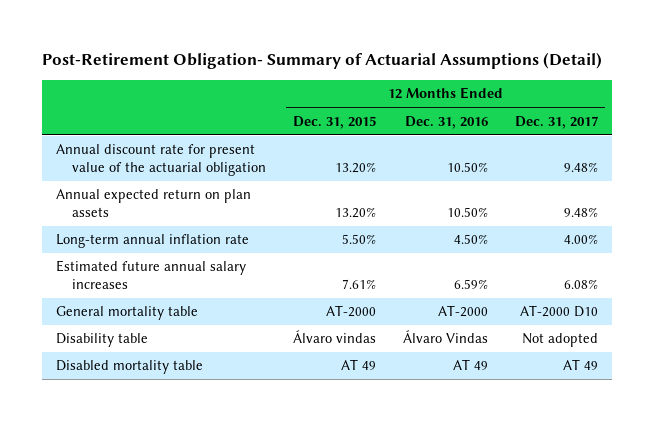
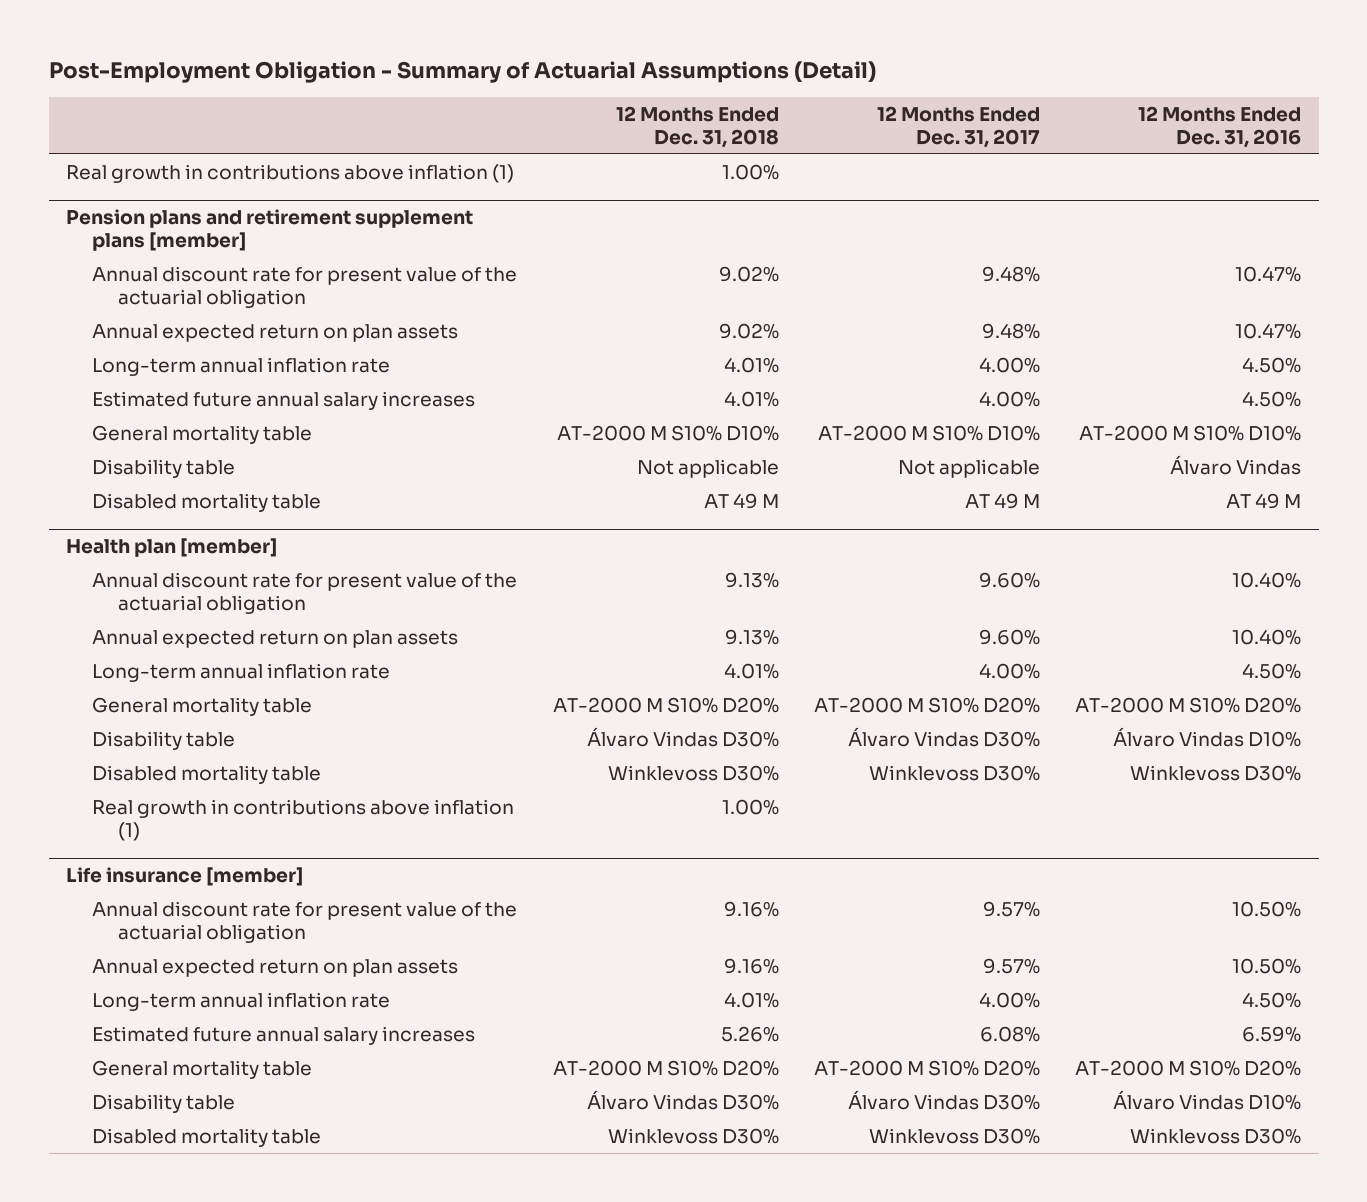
[42,52,603,70] Post-Retirement Obligation- Summary of Actuarial Assumptions (Detail) -> [48,61,876,84] Post-Employment Obligation - Summary of Actuarial Assumptions (Detail)
[293,115,377,129] Dec. 31, 2015 -> none
none -> [615,106,779,148] 12 Months Ended Dec. 31, 2018
none -> [66,163,515,183] Real growth in contributions above inflation (1)
none -> [66,209,474,252] Pension plans and retirement supplement plans [member]
[447,161,489,172] 10.50% -> [1235,265,1302,282] 10.47%
[447,206,489,217] 10.50% -> [1235,322,1302,339] 10.47%
none -> [92,390,476,410] Estimated future annual salary increases
none -> [92,424,313,444] General mortality table
none -> [92,458,236,478] Disability table
none -> [92,492,322,512] Disabled mortality table
none -> [66,538,278,558] Health plan [member]
none -> [92,571,518,614] Annual discount rate for present value of the actuarial obligation
none -> [92,629,459,648] Annual expected return on plan assets
none -> [92,662,391,682] Long-term annual inflation rate
none -> [92,696,313,716] General mortality table
none -> [92,730,236,750] Disability table
none -> [92,764,322,784] Disabled mortality table
none -> [92,798,515,841] Real growth in contributions above inflation (1)
none -> [66,867,304,887] Life insurance [member]
none -> [92,900,518,943] Annual discount rate for present value of the actuarial obligation
none -> [92,958,459,977] Annual expected return on plan assets
none -> [92,991,391,1011] Long-term annual inflation rate
[438,305,489,318] AT-2000 -> [1075,1059,1302,1076] AT-2000 M S10% D20%
[520,305,599,318] AT-2000 D10 -> [813,1059,1040,1076] AT-2000 M S10% D20%
[403,330,489,344] Álvaro Vindas -> [1113,1089,1302,1110] Álvaro Vindas D10%
[522,333,599,348] Not adopted -> [847,1089,1040,1110] Álvaro Vindas D30%
[453,359,489,371] AT 49 -> [1130,1127,1302,1144] Winklevoss D30%
[563,359,599,371] AT 49 -> [868,1127,1040,1144] Winklevoss D30%

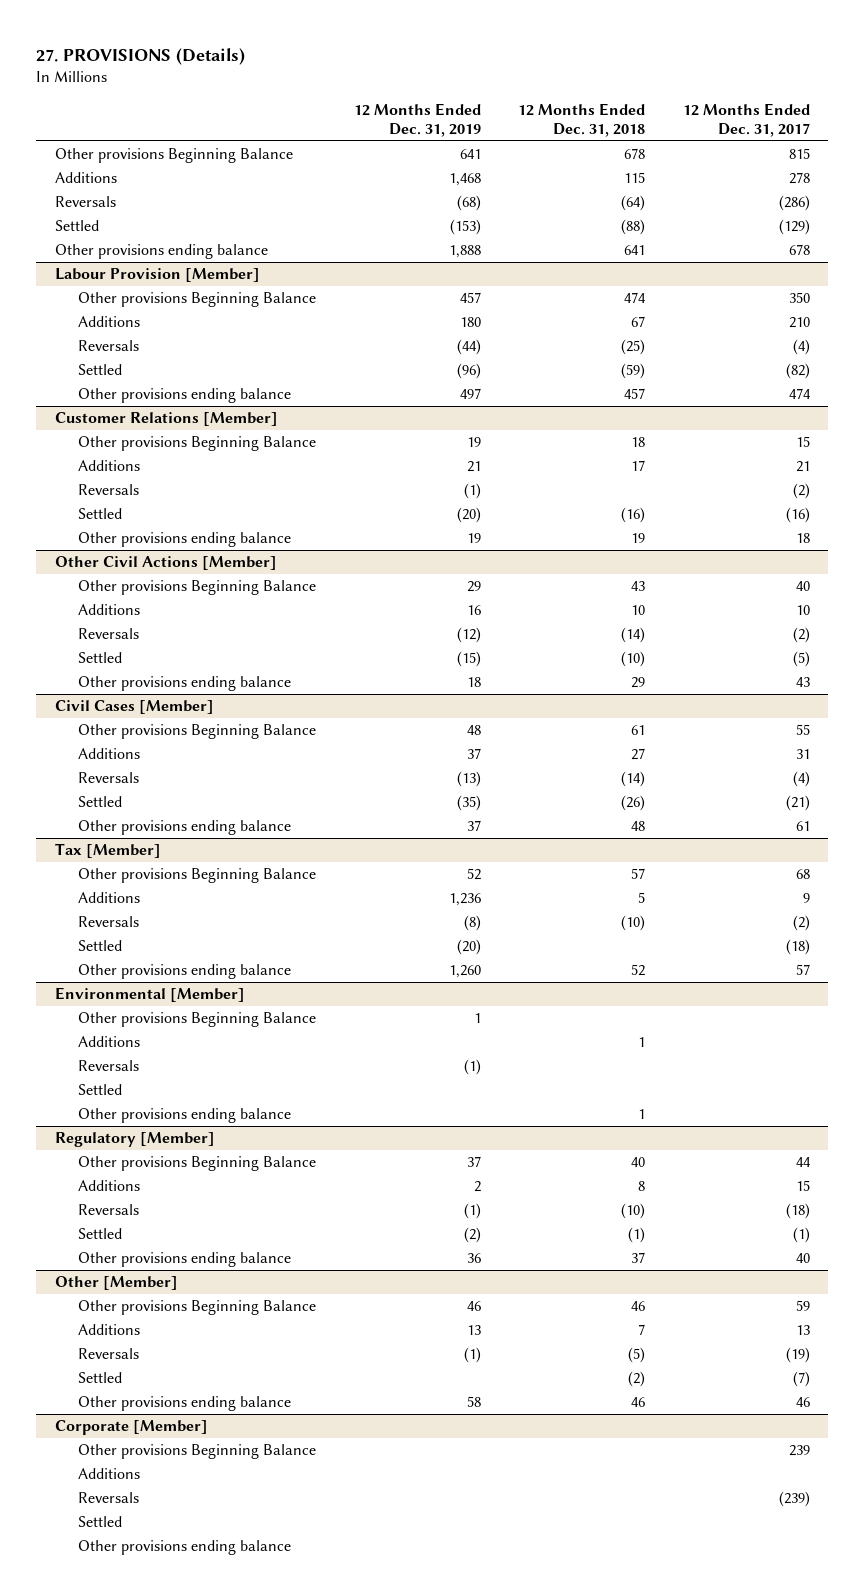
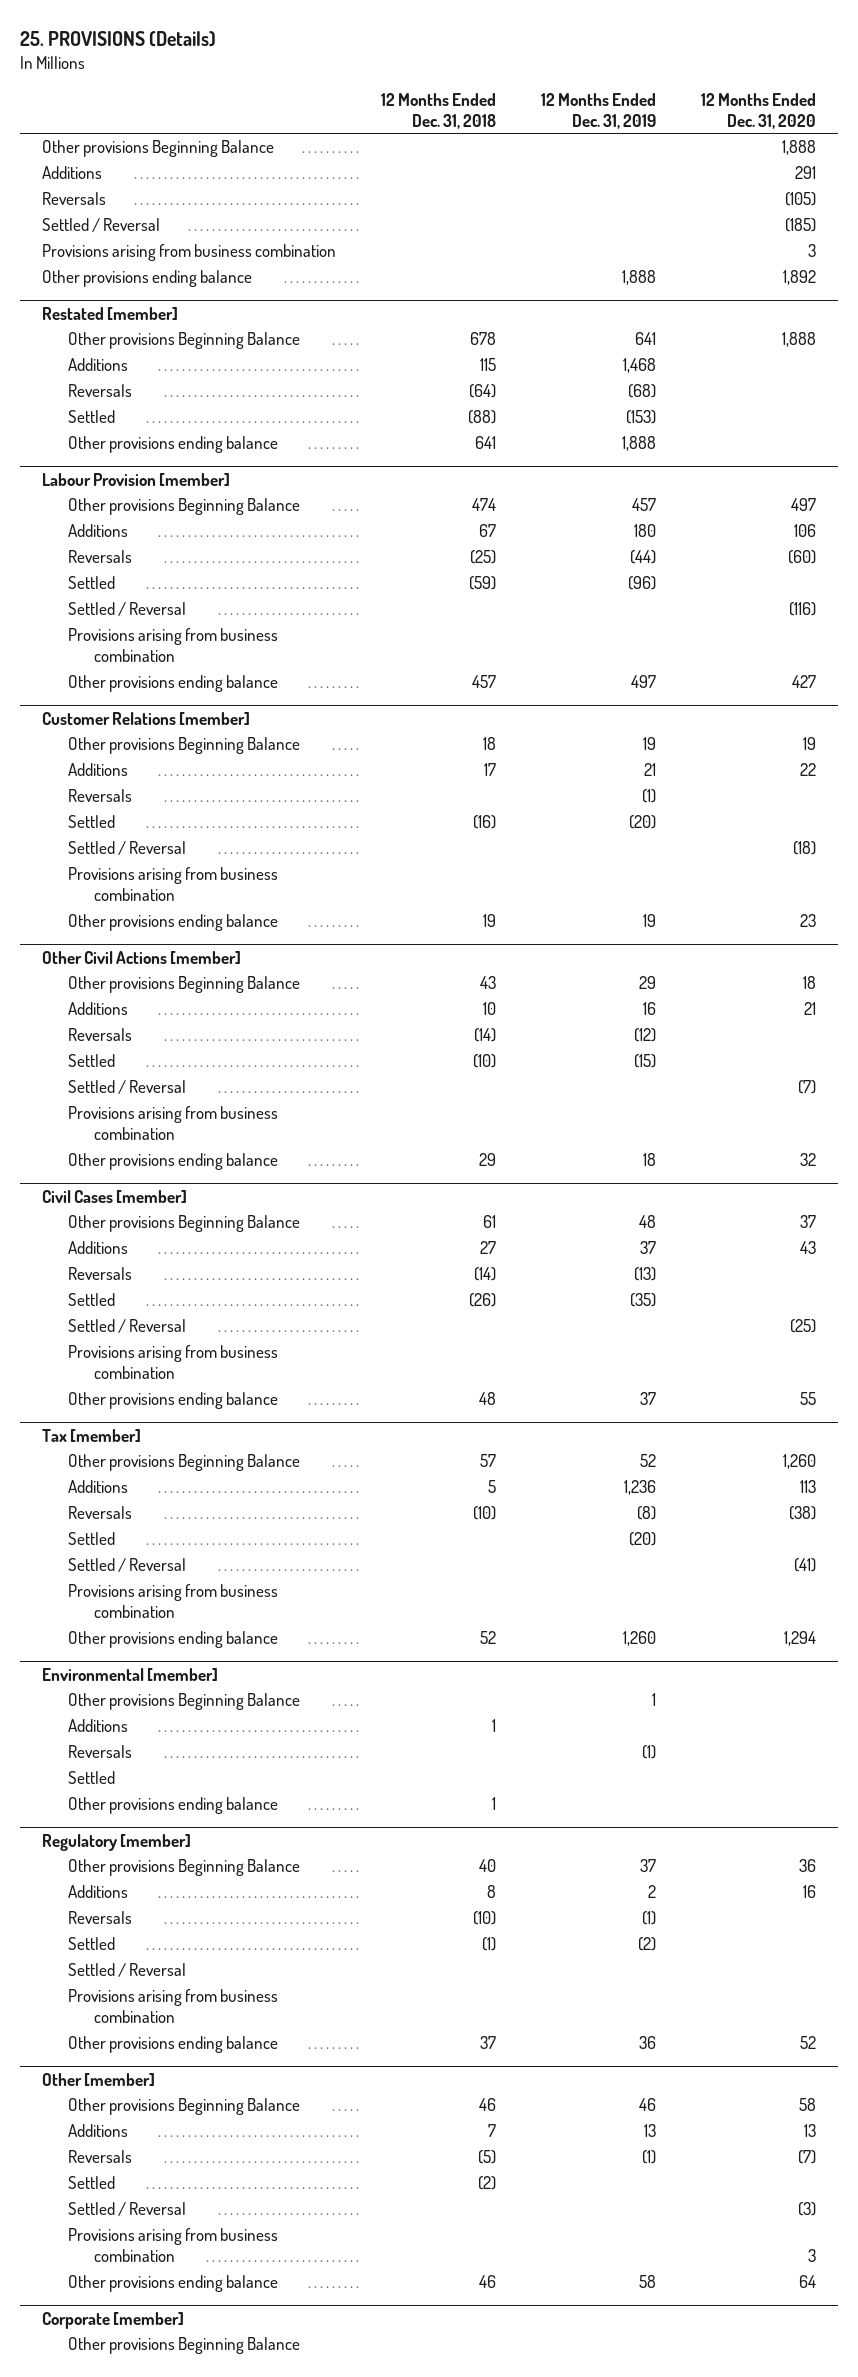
[36,47,246,65] 27. PROVISIONS (Details) -> [19,31,216,48] 25. PROVISIONS (Details)
[682,103,810,138] 12 Months Ended Dec. 31, 2017 -> none
none -> [701,92,817,129] 12 Months Ended Dec. 31, 2020
none -> [42,140,275,158] Other provisions Beginning Balance
none -> [42,166,103,180] Additions
none -> [42,192,107,206] Reversals
none -> [42,218,161,233] Settled / Reversal
none -> [42,244,337,262] Provisions arising from business combination
none -> [42,270,253,288] Other provisions ending balance
none -> [42,306,179,320] Restated [member]
[55,268,261,283] Labour Provision [Member] -> [42,472,231,486] Labour Provision [member]
none -> [68,602,187,617] Settled / Reversal
none -> [68,628,279,663] Provisions arising from business combination
[55,412,279,427] Customer Relations [Member] -> [42,711,251,725] Customer Relations [member]
none -> [68,841,187,856] Settled / Reversal
none -> [68,867,279,902] Provisions arising from business combination
[55,556,278,571] Other Civil Actions [Member] -> [42,950,242,964] Other Civil Actions [member]
none -> [68,1080,187,1095] Settled / Reversal
none -> [68,1106,279,1141] Provisions arising from business combination
[55,700,215,715] Civil Cases [Member] -> [42,1189,188,1203] Civil Cases [member]
none -> [68,1319,187,1334] Settled / Reversal
none -> [68,1345,279,1380] Provisions arising from business combination
[55,843,162,859] Tax [Member] -> [42,1428,142,1442] Tax [member]
none -> [68,1558,187,1573] Settled / Reversal
none -> [68,1584,279,1619] Provisions arising from business combination
[55,987,246,1003] Environmental [Member] -> [42,1667,219,1681] Environmental [member]
[55,1132,216,1148] Regulatory [Member] -> [42,1833,192,1851] Regulatory [member]
none -> [68,1963,187,1978] Settled / Reversal
none -> [68,1989,279,2024] Provisions arising from business combination
[55,1276,179,1291] Other [Member] -> [42,2072,156,2086] Other [member]
none -> [68,2202,187,2217] Settled / Reversal
none -> [68,2228,279,2263] Provisions arising from business combination
[55,1420,209,1436] Corporate [Member] -> [42,2311,185,2329] Corporate [member]
[78,1468,141,1480] Additions -> none
[78,1492,140,1504] Reversals -> none
[78,1516,123,1528] Settled -> none
[78,1540,292,1556] Other provisions ending balance -> none

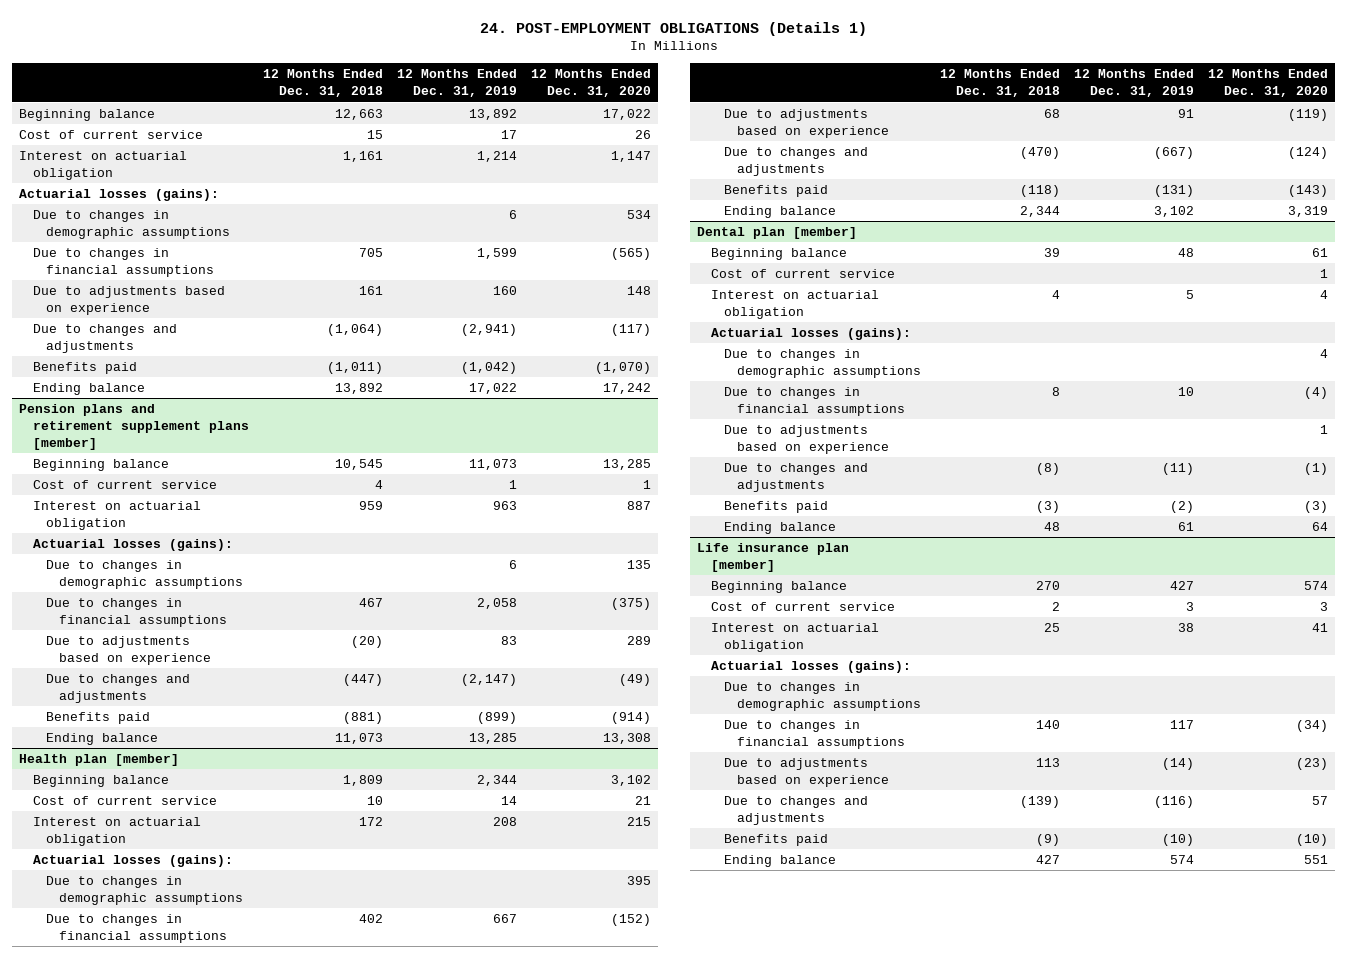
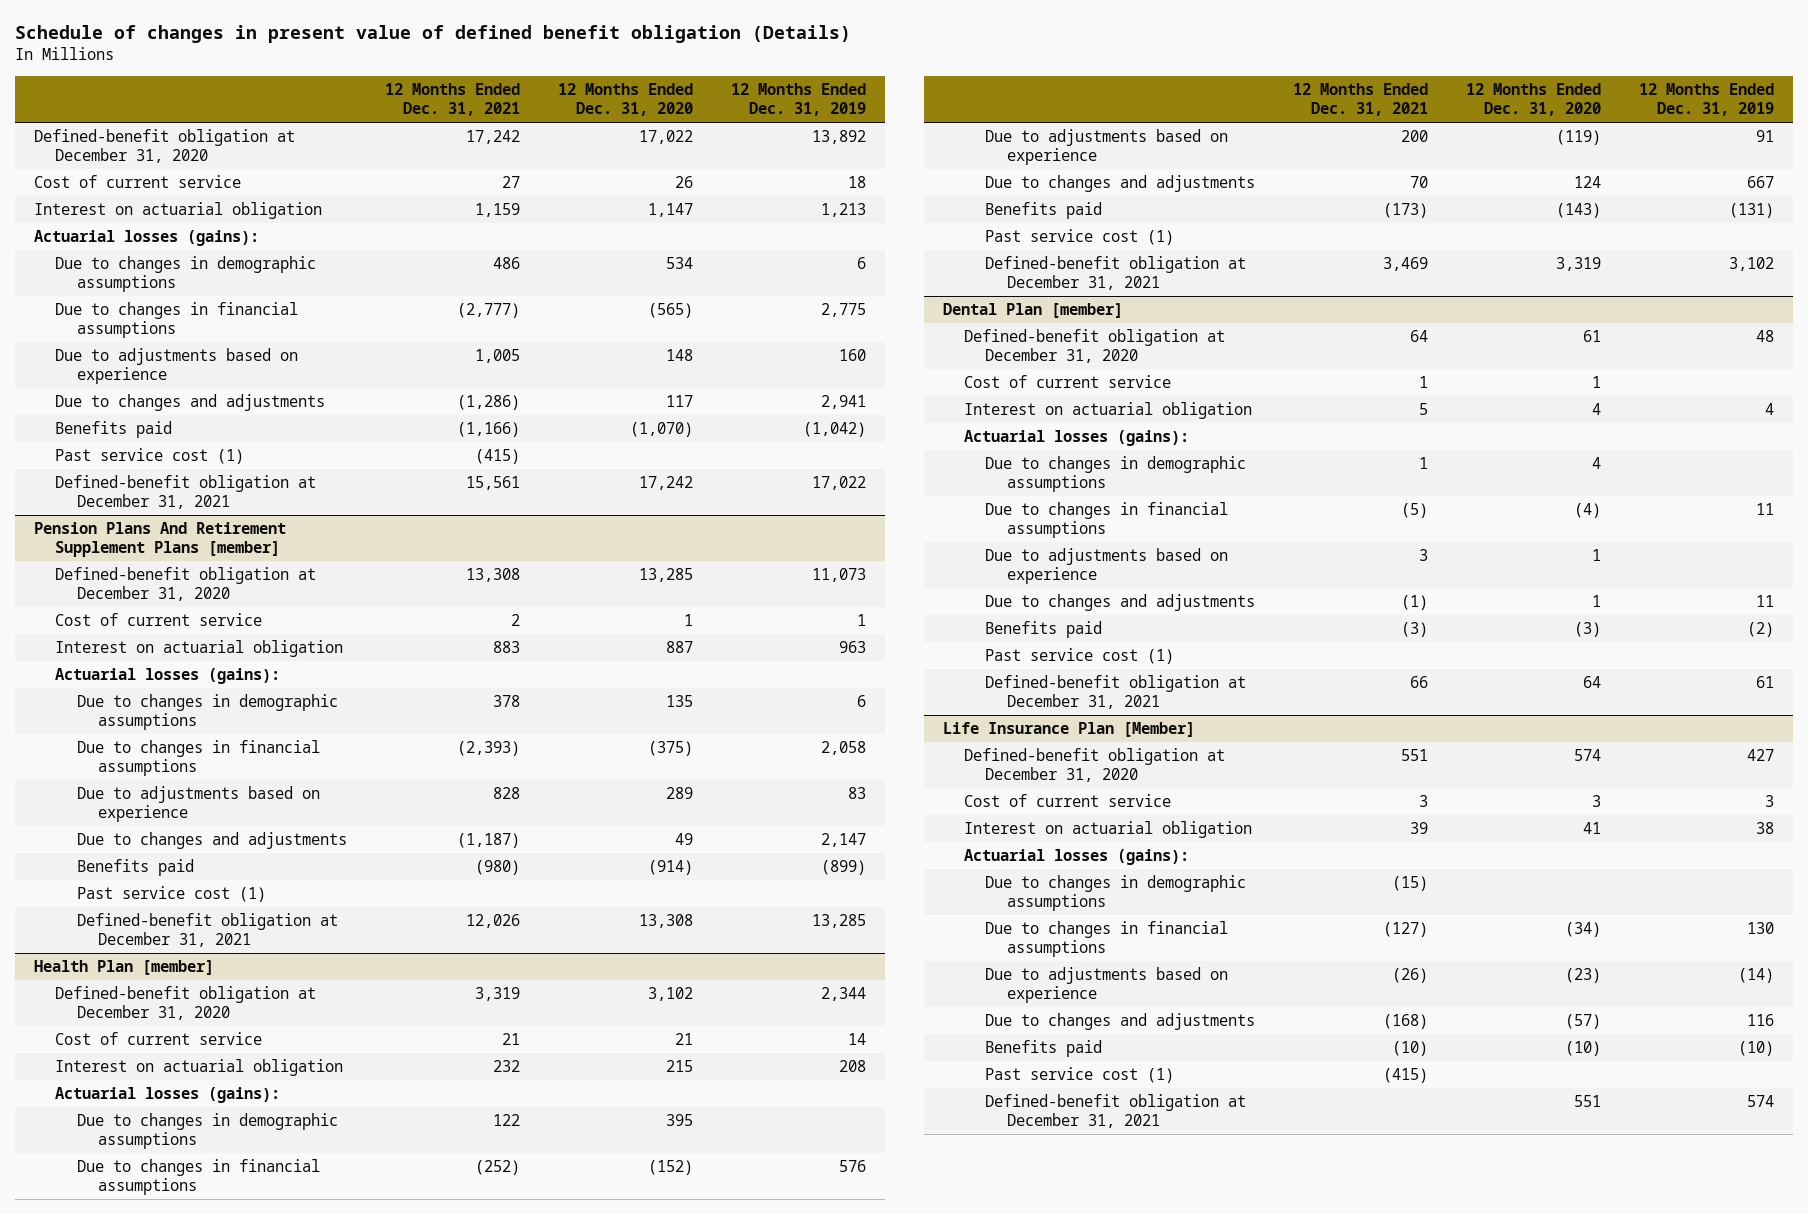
[479,21,867,36] 24. POST-EMPLOYMENT OBLIGATIONS (Details 1) -> [15,25,852,44] Schedule of changes in present value of defined benefit obligation (Details)
[262,69,383,98] 12 Months Ended Dec. 31, 2018 -> none
none -> [384,83,520,117] 12 Months Ended Dec. 31, 2021
[19,109,156,122] Beginning balance -> [34,129,296,164] Defined-benefit obligation at December 31, 2020
[500,130,517,140] 17 -> [847,176,866,189] 18
[476,151,517,163] 1,214 -> [820,203,866,218] 1,213
[476,248,517,260] 1,599 -> [820,303,866,318] 2,775
[460,324,517,337] (2,941) -> [820,395,866,410] 2,941
[610,324,651,337] (117) -> [665,395,693,408] 117
none -> [55,448,245,465] Past service cost (1)
[32,383,145,396] Ending balance -> [55,475,317,510] Defined-benefit obligation at December 31, 2021
[19,404,249,450] Pension plans and retirement supplement plans [member] -> [34,522,287,558] Pension Plans And Retirement Supplement Plans [member]
[32,459,169,472] Beginning balance -> [55,567,317,602] Defined-benefit obligation at December 31, 2020
[460,674,517,687] (2,147) -> [820,833,866,848] 2,147
[618,674,651,687] (49) -> [674,833,693,846] 49
none -> [76,886,266,903] Past service cost (1)
[46,733,159,746] Ending balance -> [76,913,338,948] Defined-benefit obligation at December 31, 2021
[19,754,180,767] Health plan [member] -> [34,960,215,976] Health Plan [member]
[32,775,169,788] Beginning balance -> [55,986,317,1021] Defined-benefit obligation at December 31, 2020
[492,914,517,924] 667 -> [838,1160,866,1173] 576
[1154,147,1195,160] (667) -> [1747,176,1775,189] 667
[1288,147,1329,160] (124) -> [1574,176,1602,189] 124
none -> [985,229,1175,246] Past service cost (1)
[723,206,836,219] Ending balance -> [985,256,1247,291] Defined-benefit obligation at December 31, 2021
[697,227,858,240] Dental plan [member] -> [942,303,1123,319] Dental Plan [member]
[710,248,847,261] Beginning balance -> [963,329,1225,364] Defined-benefit obligation at December 31, 2020
[1186,290,1195,300] 5 -> [1765,403,1775,416] 4
[1178,387,1195,397] 10 -> [1756,503,1775,516] 11
[1162,463,1195,476] (11) -> [1756,595,1775,608] 11
[1304,463,1329,476] (1) -> [1592,595,1602,608] 1
none -> [985,648,1175,665] Past service cost (1)
[723,522,836,535] Ending balance -> [985,675,1247,710] Defined-benefit obligation at December 31, 2021
[697,543,850,572] Life insurance plan [member] -> [942,722,1195,738] Life Insurance Plan [Member]
[710,581,847,594] Beginning balance -> [963,748,1225,783] Defined-benefit obligation at December 31, 2020
[1170,720,1195,730] 117 -> [1747,922,1775,935] 130
[1154,796,1195,809] (116) -> [1747,1014,1775,1027] 116
[1312,796,1329,806] 57 -> [1565,1014,1602,1030] (57)
none -> [985,1067,1175,1084] Past service cost (1)
[723,855,836,868] Ending balance -> [985,1094,1247,1129] Defined-benefit obligation at December 31, 2021

